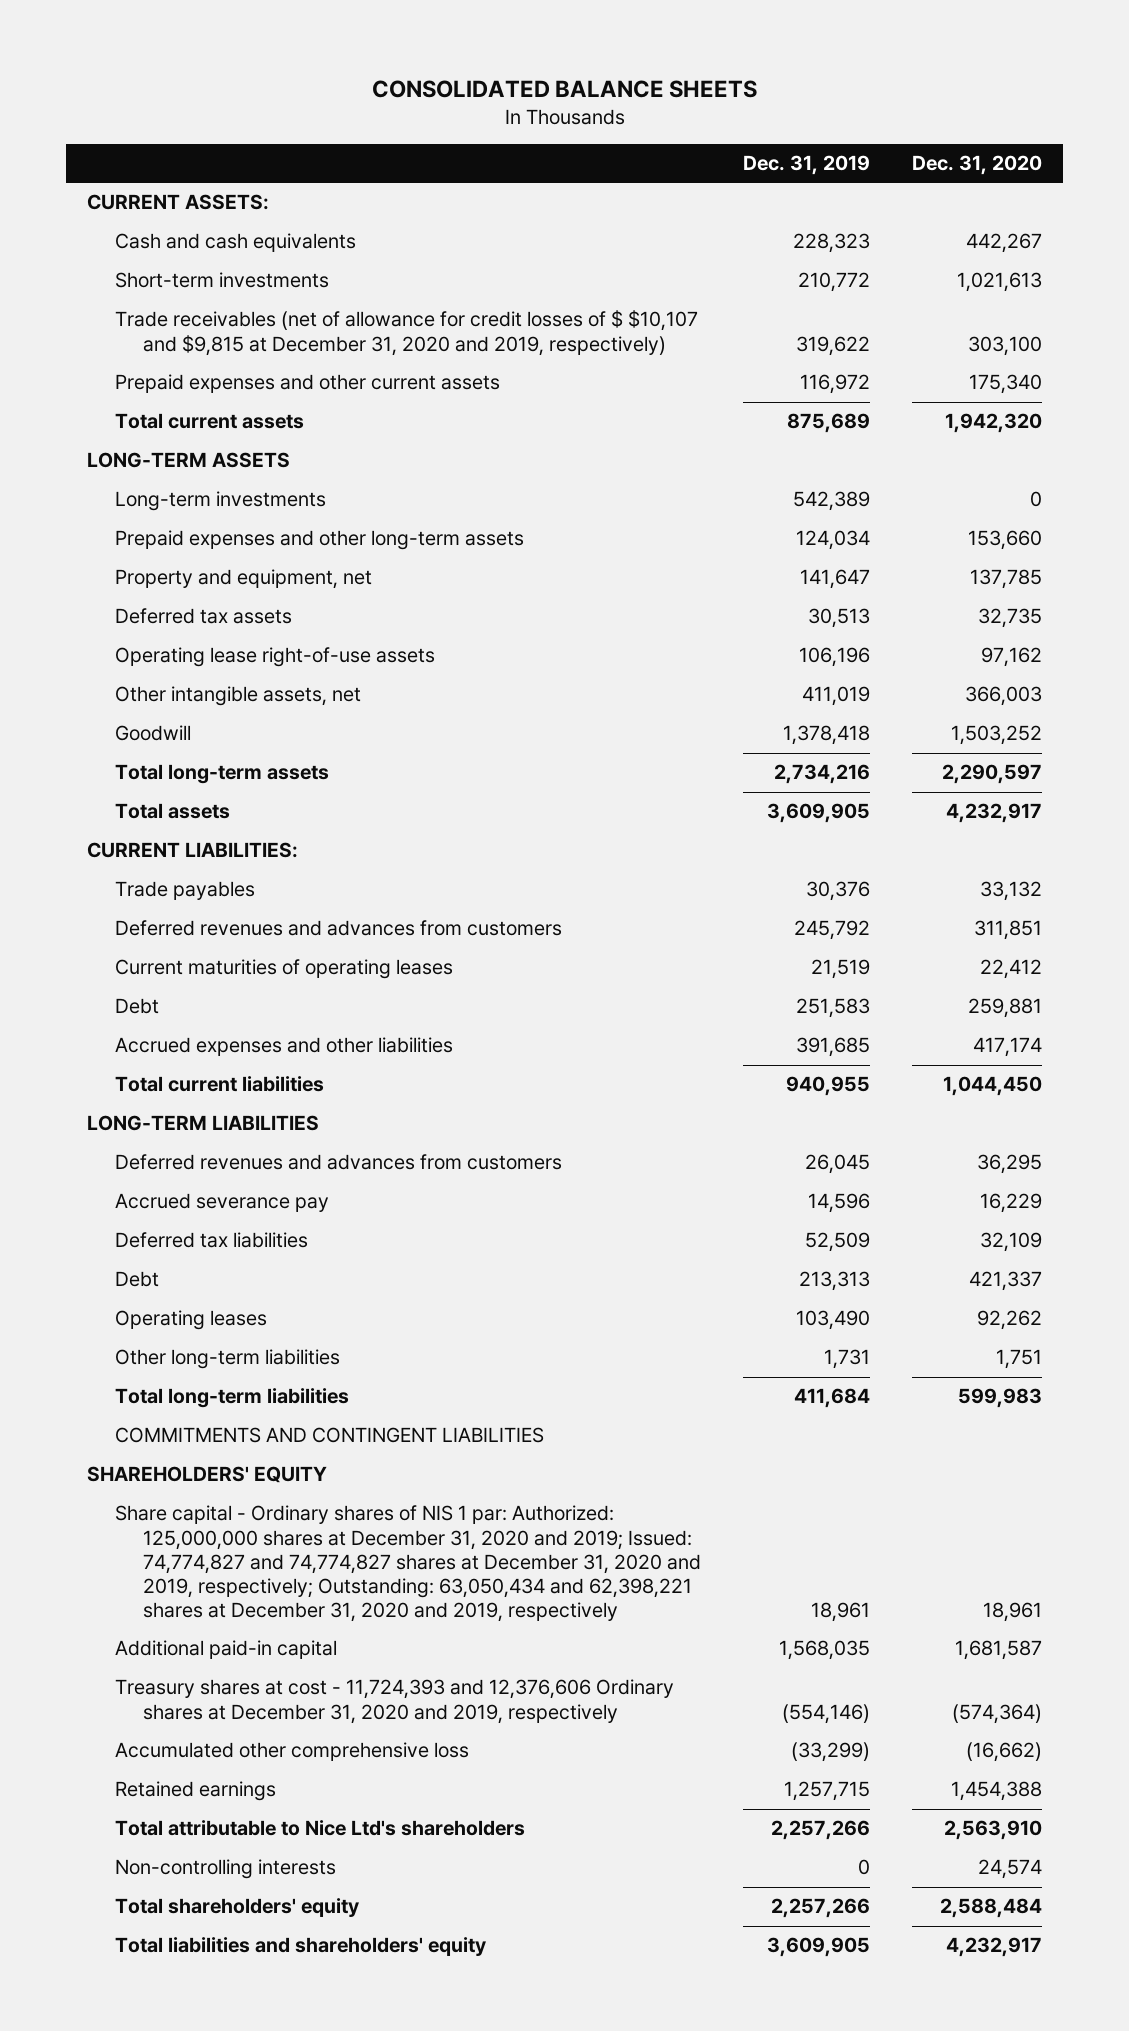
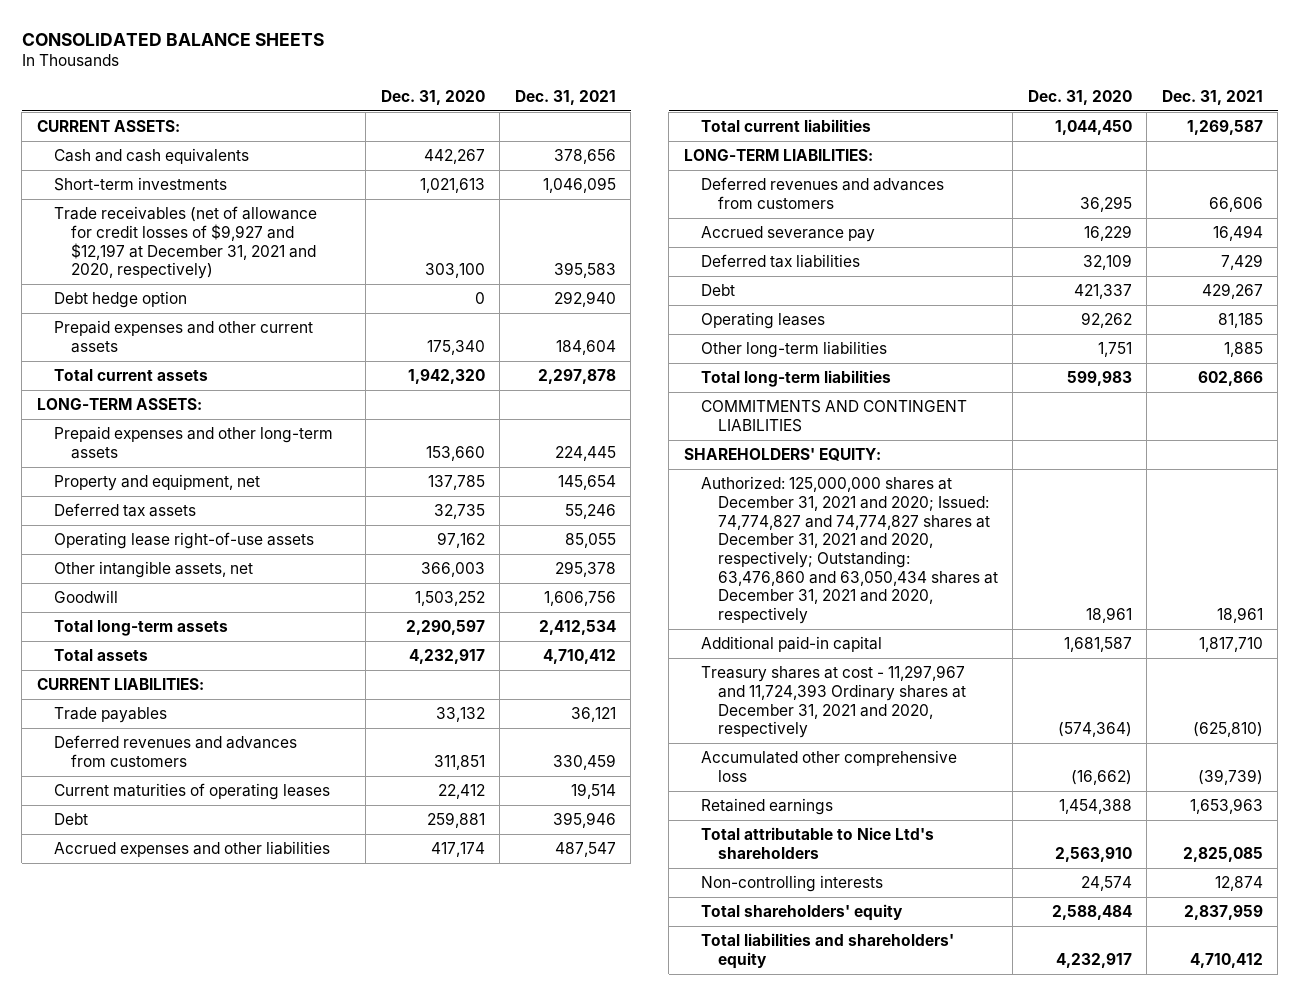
[743,155,871,176] Dec. 31, 2019 -> none
none -> [514,89,616,105] Dec. 31, 2021
[115,310,699,356] Trade receivables (net of allowance for credit losses of $ $10,107 and $9,815 at December 31, 2020 and 2019, respectively) -> [53,206,317,280] Trade receivables (net of allowance for credit losses of $9,927 and $12,197 at December 31, 2021 and 2020, respectively)
none -> [53,291,187,309] Debt hedge option
[115,491,327,512] Long-term investments -> none
[87,452,291,469] LONG-TERM ASSETS -> [36,398,202,411] LONG-TERM ASSETS:
[87,1115,320,1132] LONG-TERM LIABILITIES -> [683,149,873,162] LONG-TERM LIABILITIES:
[87,1466,328,1484] SHAREHOLDERS' EQUITY -> [683,448,881,462] SHAREHOLDERS' EQUITY:
[115,1505,702,1622] Share capital - Ordinary shares of NIS 1 par: Authorized: 125,000,000 shares at December 31, 2020 and 2019; Issued: 74,774,827 and 74,774,827 shares at December 31, 2020 and 2019, respectively; Outstanding: 63,050,434 and 62,398,221 shares at December 31, 2020 and 2019, respectively -> [700,476,998,625] Authorized: 125,000,000 shares at December 31, 2021 and 2020; Issued: 74,774,827 and 74,774,827 shares at December 31, 2021 and 2020, respectively; Outstanding: 63,476,860 and 63,050,434 shares at December 31, 2021 and 2020, respectively
[115,1679,675,1724] Treasury shares at cost - 11,724,393 and 12,376,606 Ordinary shares at December 31, 2020 and 2019, respectively -> [700,665,966,739] Treasury shares at cost - 11,297,967 and 11,724,393 Ordinary shares at December 31, 2021 and 2020, respectively

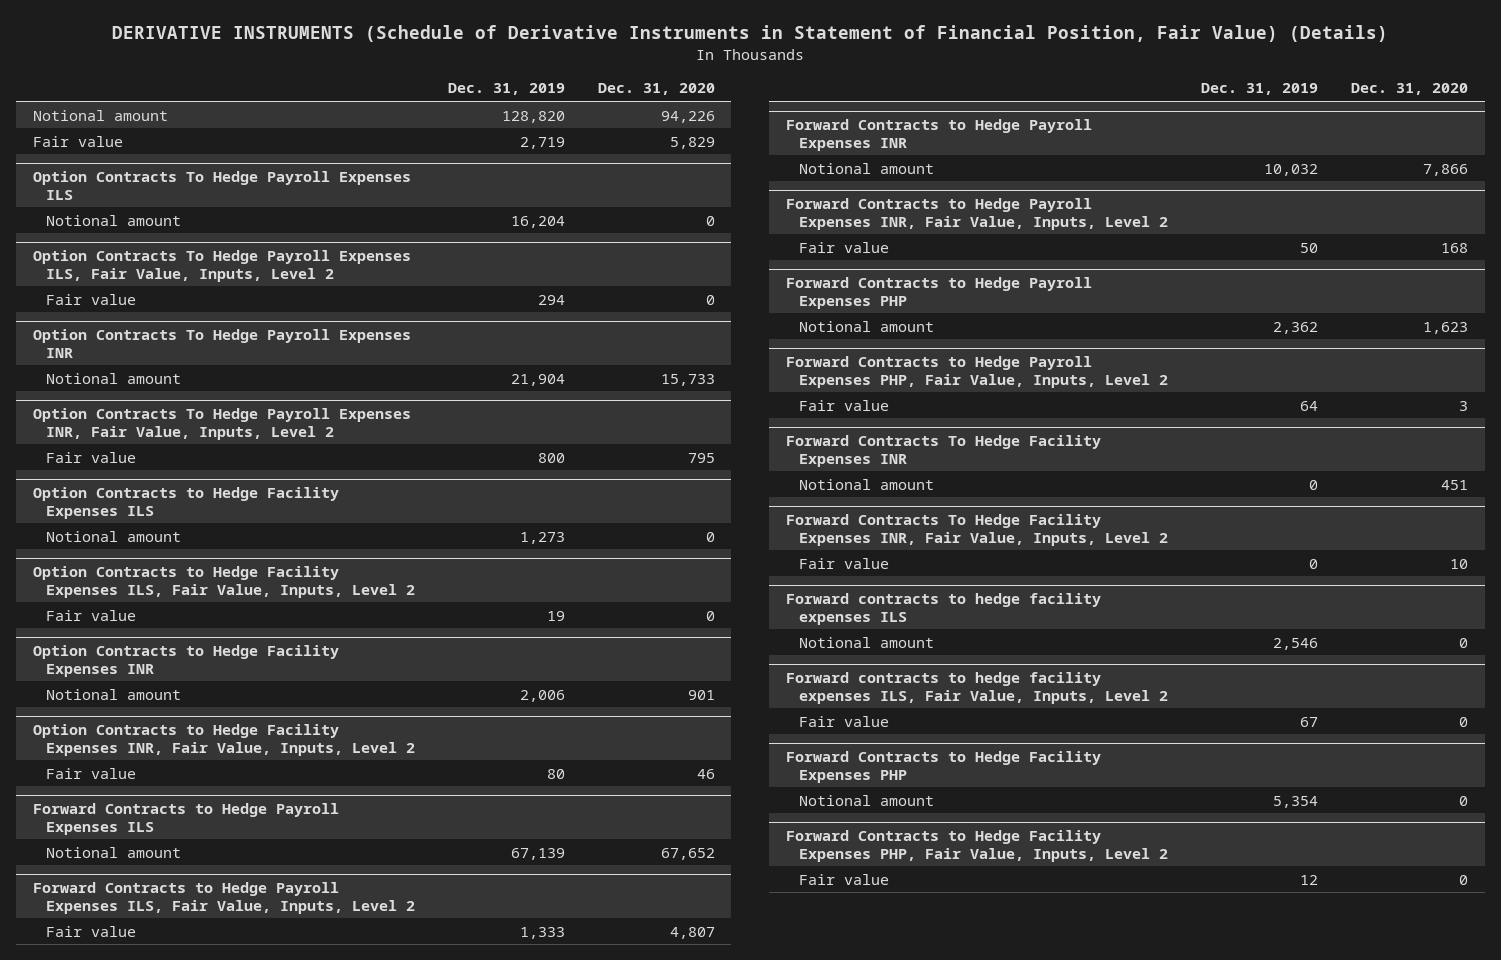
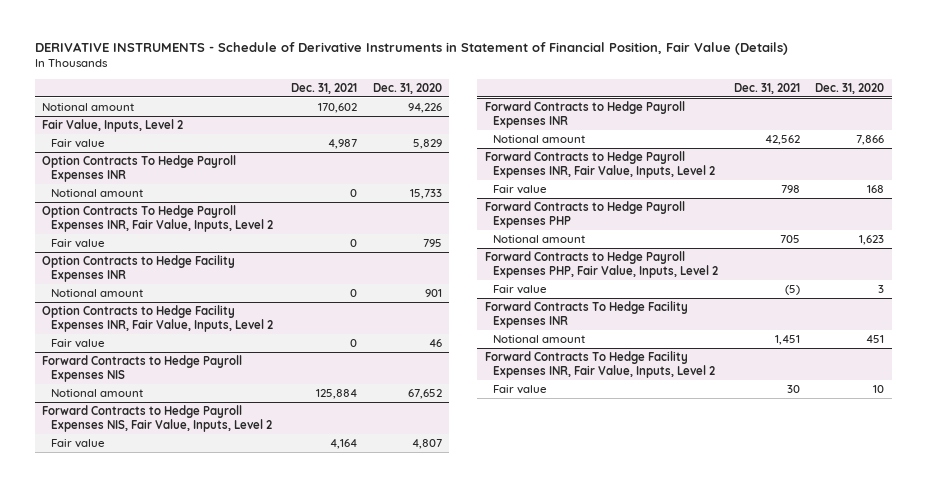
[112,25,1389,43] DERIVATIVE INSTRUMENTS (Schedule of Derivative Instruments in Statement of Financial Position, Fair Value) (Details) -> [34,42,788,56] DERIVATIVE INSTRUMENTS - Schedule of Derivative Instruments in Statement of Financial Position, Fair Value (Details)
[447,83,565,96] Dec. 31, 2019 -> none
none -> [291,82,358,94] Dec. 31, 2021
none -> [42,119,184,133] Fair Value, Inputs, Level 2
[32,170,411,200] Option Contracts To Hedge Payroll Expenses ILS -> none
[45,214,181,226] Notional amount -> none
[32,249,411,282] Option Contracts To Hedge Payroll Expenses ILS, Fair Value, Inputs, Level 2 -> none
[45,293,136,305] Fair value -> none
[32,486,339,519] Option Contracts to Hedge Facility Expenses ILS -> none
[45,530,181,542] Notional amount -> none
[32,565,415,598] Option Contracts to Hedge Facility Expenses ILS, Fair Value, Inputs, Level 2 -> none
[45,609,136,621] Fair value -> none
[32,802,339,835] Forward Contracts to Hedge Payroll Expenses ILS -> [42,355,243,382] Forward Contracts to Hedge Payroll Expenses NIS
[32,881,415,914] Forward Contracts to Hedge Payroll Expenses ILS, Fair Value, Inputs, Level 2 -> [42,405,272,432] Forward Contracts to Hedge Payroll Expenses NIS, Fair Value, Inputs, Level 2
[785,592,1101,625] Forward contracts to hedge facility expenses ILS -> none
[798,636,934,648] Notional amount -> none
[785,671,1168,704] Forward contracts to hedge facility expenses ILS, Fair Value, Inputs, Level 2 -> none
[798,715,889,727] Fair value -> none
[785,750,1101,783] Forward Contracts to Hedge Facility Expenses PHP -> none
[798,794,934,806] Notional amount -> none
[785,829,1168,862] Forward Contracts to Hedge Facility Expenses PHP, Fair Value, Inputs, Level 2 -> none
[798,873,889,885] Fair value -> none

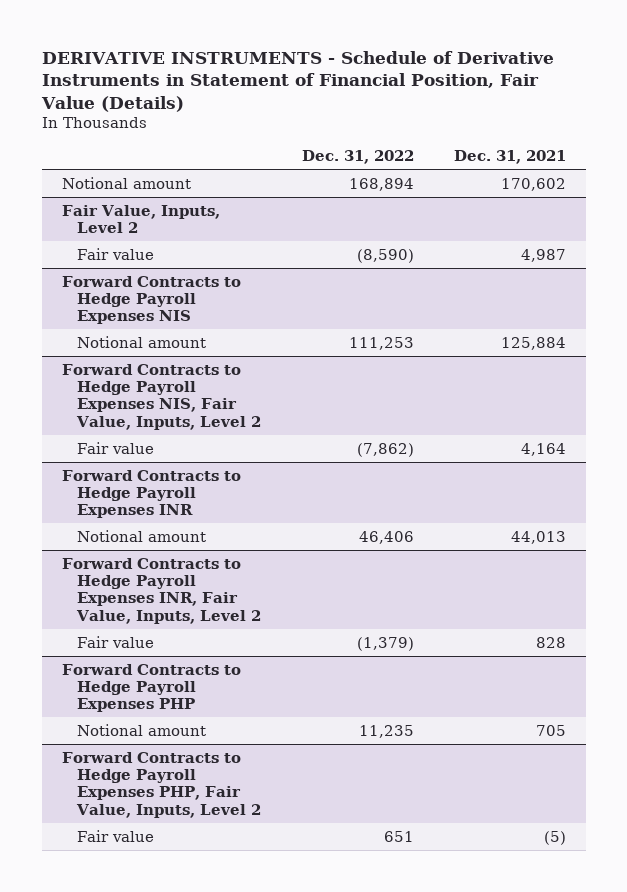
[372,82,442,94] Dec. 31, 2020 -> none
none -> [301,150,414,165] Dec. 31, 2022
[42,155,237,182] Option Contracts To Hedge Payroll Expenses INR -> none
[50,189,143,198] Notional amount -> none
[42,205,273,232] Option Contracts To Hedge Payroll Expenses INR, Fair Value, Inputs, Level 2 -> none
[50,239,105,249] Fair value -> none
[42,255,236,282] Option Contracts to Hedge Facility Expenses INR -> none
[50,289,143,298] Notional amount -> none
[42,305,273,332] Option Contracts to Hedge Facility Expenses INR, Fair Value, Inputs, Level 2 -> none
[50,339,105,349] Fair value -> none
[764,135,800,146] 42,562 -> [510,530,566,544] 44,013
[780,185,800,194] 798 -> [535,636,566,648] 828
[485,301,689,328] Forward Contracts To Hedge Facility Expenses INR -> none
[493,335,586,344] Notional amount -> none
[485,351,716,378] Forward Contracts To Hedge Facility Expenses INR, Fair Value, Inputs, Level 2 -> none
[493,385,548,395] Fair value -> none

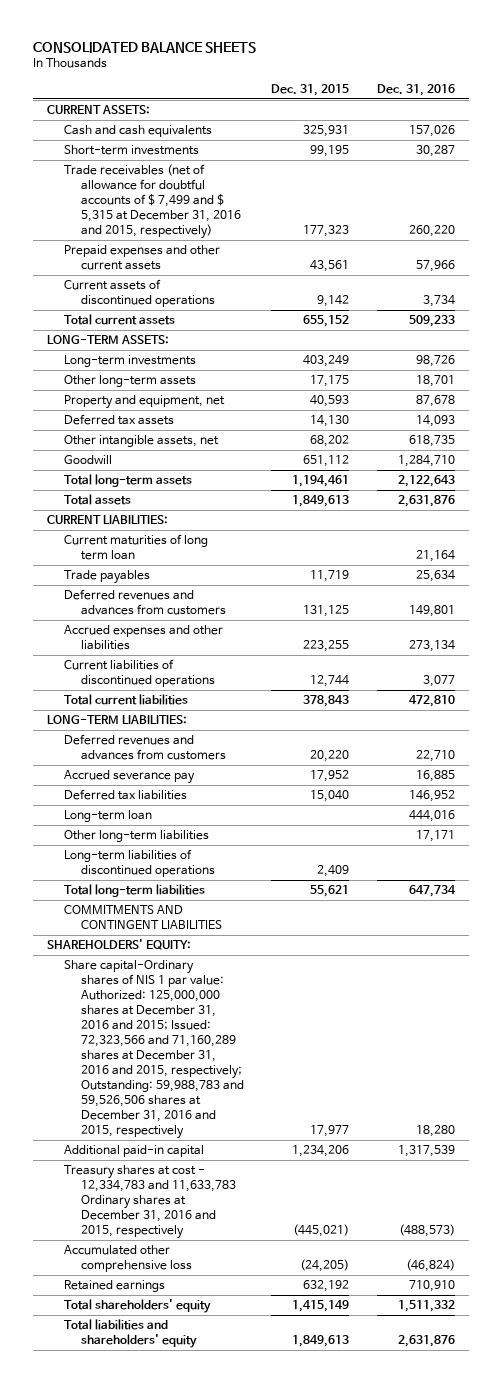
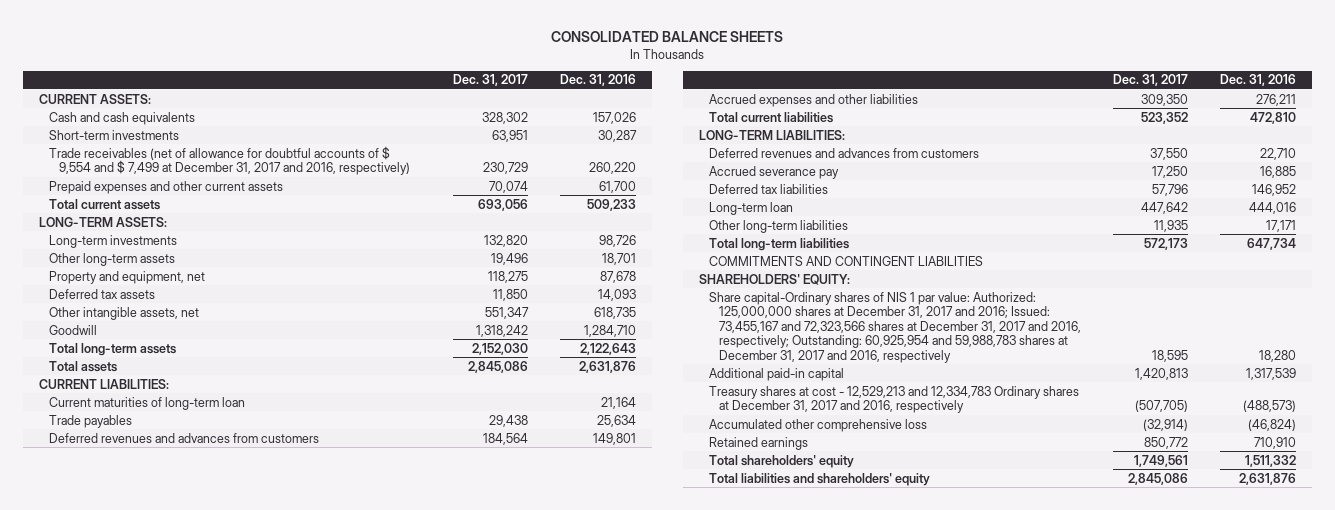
[271,84,350,97] Dec. 31, 2015 -> none
none -> [452,74,528,87] Dec. 31, 2017
[64,279,216,308] Current assets of discontinued operations -> none
[64,164,242,240] Trade receivables (net of allowance for doubtful accounts of $ 7,499 and $ 5,315 at December 31, 2016 and 2015, respectively) -> [48,145,410,176] Trade receivables (net of allowance for doubtful accounts of $ 9,554 and $ 7,499 at December 31, 2017 and 2016, respectively)
[415,260,455,273] 57,966 -> [599,180,637,193] 61,700
[64,534,209,561] Current maturities of long term loan -> [48,396,245,410] Current maturities of long-term loan
[64,659,216,688] Current liabilities of discontinued operations -> none
[408,640,455,653] 273,134 -> [1255,93,1296,106] 276,211
[64,849,216,878] Long-term liabilities of discontinued operations -> none
[64,960,245,1140] Share capital-Ordinary shares of NIS 1 par value: Authorized: 125,000,000 shares at December 31, 2016 and 2015; Issued: 72,323,566 and 71,160,289 shares at December 31, 2016 and 2015, respectively; Outstanding: 59,988,783 and 59,526,506 shares at December 31, 2016 and 2015, respectively -> [708,291,1081,363] Share capital-Ordinary shares of NIS 1 par value: Authorized: 125,000,000 shares at December 31, 2017 and 2016; Issued: 73,455,167 and 72,323,566 shares at December 31, 2017 and 2016, respectively; Outstanding: 60,925,954 and 59,988,783 shares at December 31, 2017 and 2016, respectively
[64,1165,237,1240] Treasury shares at cost - 12,334,783 and 11,633,783 Ordinary shares at December 31, 2016 and 2015, respectively -> [708,385,1079,414] Treasury shares at cost - 12,529,213 and 12,334,783 Ordinary shares at December 31, 2017 and 2016, respectively

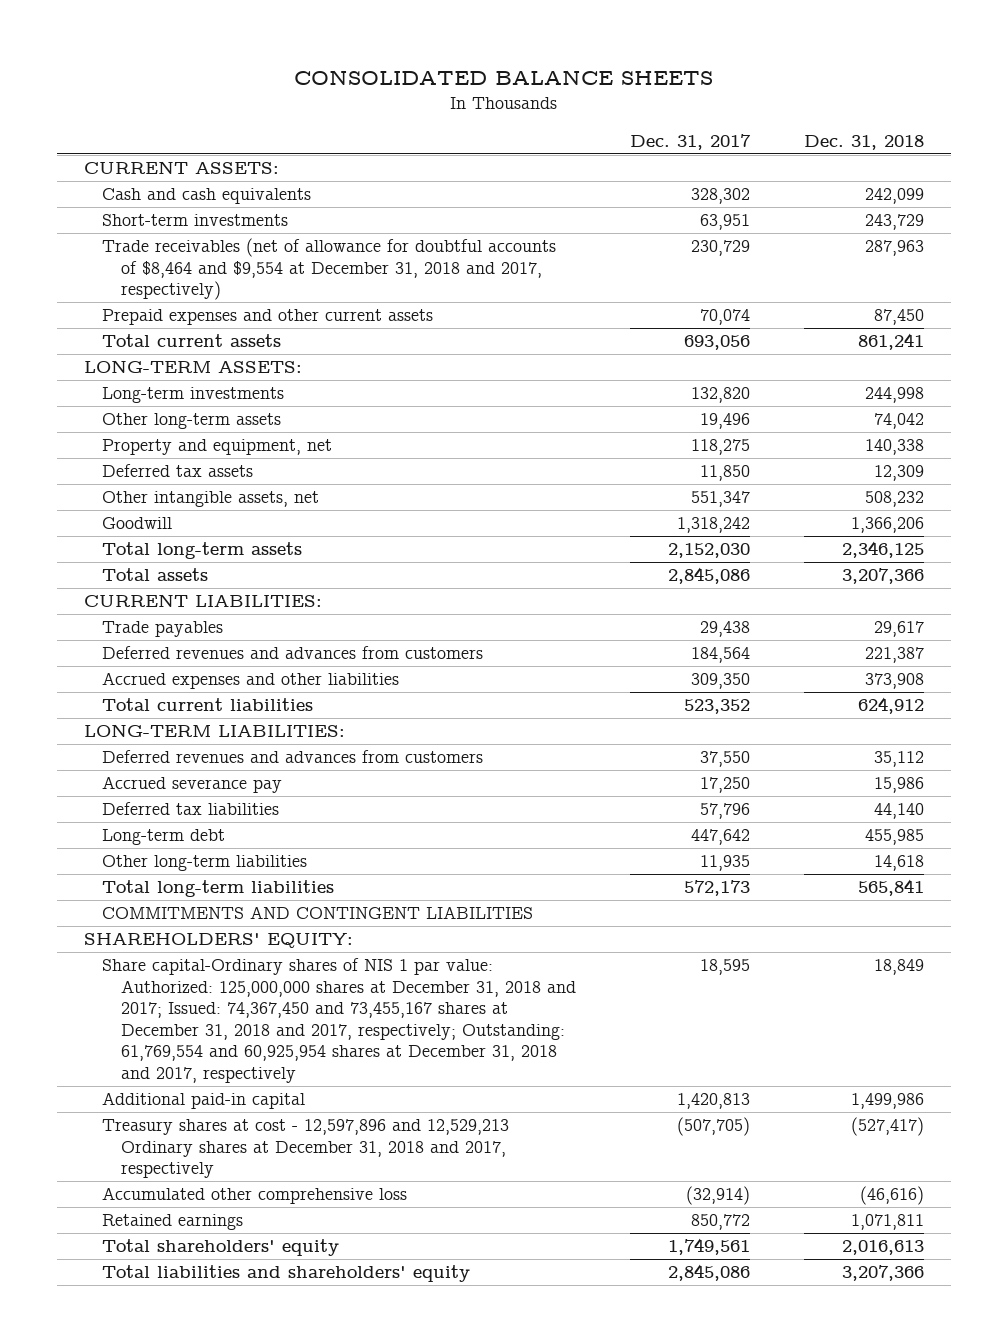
[560,74,637,87] Dec. 31, 2016 -> none
none -> [803,134,924,150] Dec. 31, 2018
[48,145,410,176] Trade receivables (net of allowance for doubtful accounts of $ 9,554 and $ 7,499 at December 31, 2017 and 2016, respectively) -> [102,238,557,301] Trade receivables (net of allowance for doubtful accounts of $8,464 and $9,554 at December 31, 2018 and 2017, respectively)
[48,396,245,410] Current maturities of long-term loan -> none
[708,201,793,215] Long-term loan -> [102,829,226,846] Long-term debt
[708,291,1081,363] Share capital-Ordinary shares of NIS 1 par value: Authorized: 125,000,000 shares at December 31, 2017 and 2016; Issued: 73,455,167 and 72,323,566 shares at December 31, 2017 and 2016, respectively; Outstanding: 60,925,954 and 59,988,783 shares at December 31, 2017 and 2016, respectively -> [102,958,576,1083] Share capital-Ordinary shares of NIS 1 par value: Authorized: 125,000,000 shares at December 31, 2018 and 2017; Issued: 74,367,450 and 73,455,167 shares at December 31, 2018 and 2017, respectively; Outstanding: 61,769,554 and 60,925,954 shares at December 31, 2018 and 2017, respectively
[708,385,1079,414] Treasury shares at cost - 12,529,213 and 12,334,783 Ordinary shares at December 31, 2017 and 2016, respectively -> [102,1119,510,1179] Treasury shares at cost - 12,597,896 and 12,529,213 Ordinary shares at December 31, 2018 and 2017, respectively

